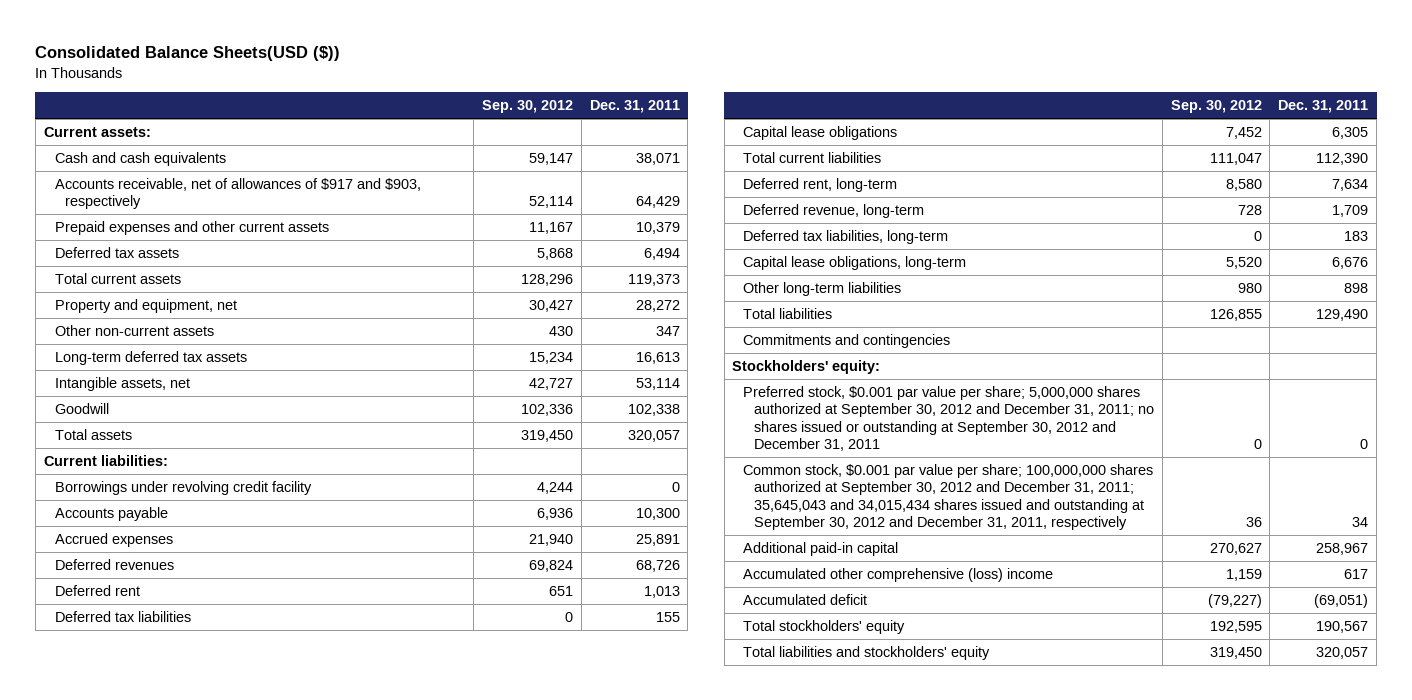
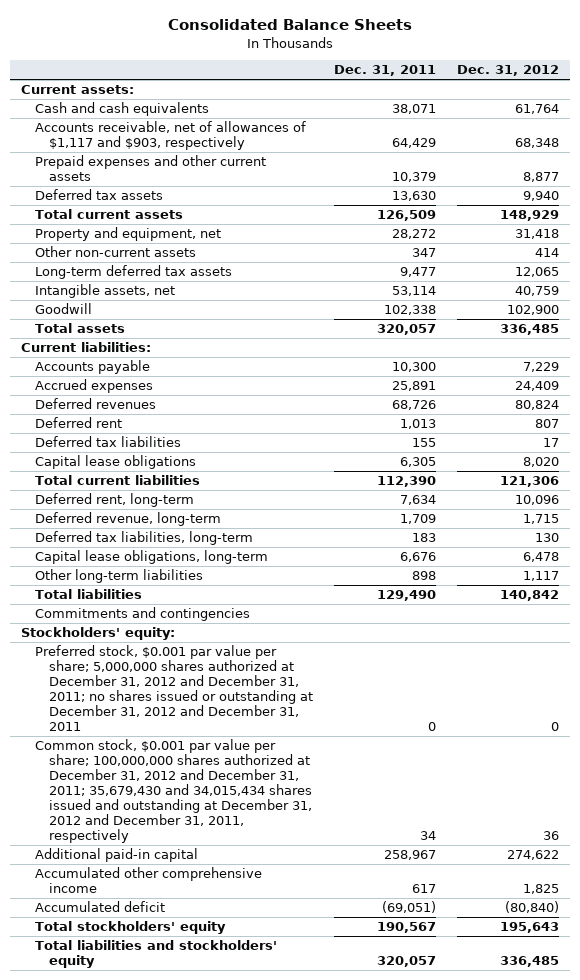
[35,46,341,62] Consolidated Balance Sheets(USD ($)) -> [168,19,413,31] Consolidated Balance Sheets
[481,100,573,114] Sep. 30, 2012 -> none
none -> [457,65,560,77] Dec. 31, 2012
[54,178,421,210] Accounts receivable, net of allowances of $917 and $903, respectively -> [34,121,306,151] Accounts receivable, net of allowances of $1,117 and $903, respectively
[643,248,680,261] 6,494 -> [391,191,436,202] 13,630
[627,274,680,287] 119,373 -> [376,210,436,222] 126,509
[635,352,680,365] 16,613 -> [399,267,436,278] 9,477
[54,481,312,496] Borrowings under revolving credit facility -> none
[743,386,1155,451] Preferred stock, $0.001 par value per share; 5,000,000 shares authorized at September 30, 2012 and December 31, 2011; no shares issued or outstanding at September 30, 2012 and December 31, 2011 -> [34,645,313,732] Preferred stock, $0.001 par value per share; 5,000,000 shares authorized at December 31, 2012 and December 31, 2011; no shares issued or outstanding at December 31, 2012 and December 31, 2011
[743,464,1154,530] Common stock, $0.001 par value per share; 100,000,000 shares authorized at September 30, 2012 and December 31, 2011; 35,645,043 and 34,015,434 shares issued and outstanding at September 30, 2012 and December 31, 2011, respectively -> [34,739,312,844] Common stock, $0.001 par value per share; 100,000,000 shares authorized at December 31, 2012 and December 31, 2011; 35,679,430 and 34,015,434 shares issued and outstanding at December 31, 2012 and December 31, 2011, respectively
[743,568,1054,583] Accumulated other comprehensive (loss) income -> [34,867,262,894] Accumulated other comprehensive income

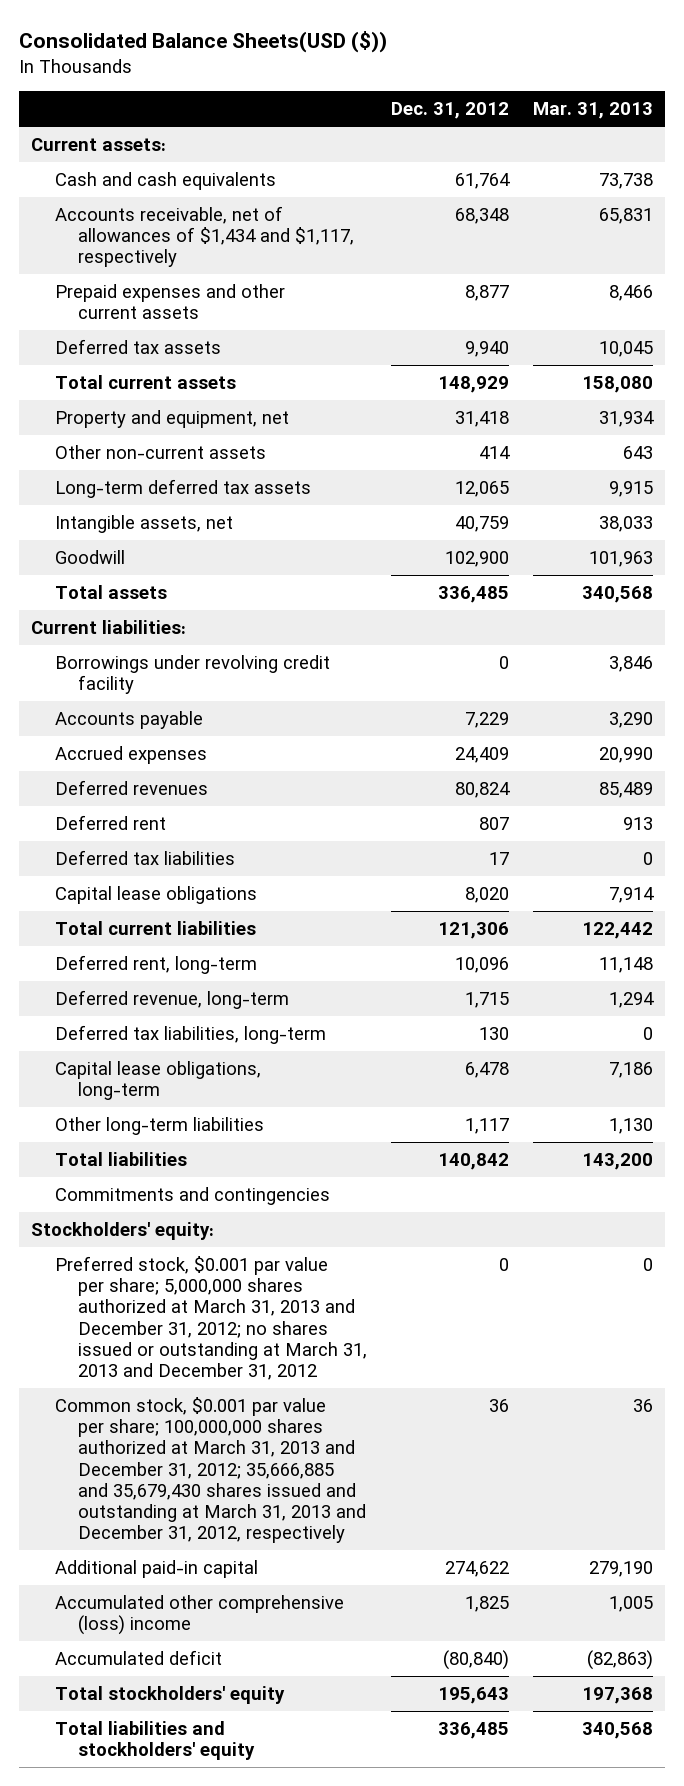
[168,19,413,31] Consolidated Balance Sheets -> [19,30,388,53] Consolidated Balance Sheets(USD ($))
[333,65,436,77] Dec. 31, 2011 -> none
none -> [532,102,653,120] Mar. 31, 2013
[34,121,306,151] Accounts receivable, net of allowances of $1,117 and $903, respectively -> [54,206,355,268] Accounts receivable, net of allowances of $1,434 and $1,117, respectively
none -> [54,655,330,695] Borrowings under revolving credit facility
[34,645,313,732] Preferred stock, $0.001 par value per share; 5,000,000 shares authorized at December 31, 2012 and December 31, 2011; no shares issued or outstanding at December 31, 2012 and December 31, 2011 -> [54,1256,368,1380] Preferred stock, $0.001 par value per share; 5,000,000 shares authorized at March 31, 2013 and December 31, 2012; no shares issued or outstanding at March 31, 2013 and December 31, 2012
[34,739,312,844] Common stock, $0.001 par value per share; 100,000,000 shares authorized at December 31, 2012 and December 31, 2011; 35,679,430 and 34,015,434 shares issued and outstanding at December 31, 2012 and December 31, 2011, respectively -> [54,1397,367,1544] Common stock, $0.001 par value per share; 100,000,000 shares authorized at March 31, 2013 and December 31, 2012; 35,666,885 and 35,679,430 shares issued and outstanding at March 31, 2013 and December 31, 2012, respectively
[34,867,262,894] Accumulated other comprehensive income -> [54,1595,344,1636] Accumulated other comprehensive (loss) income

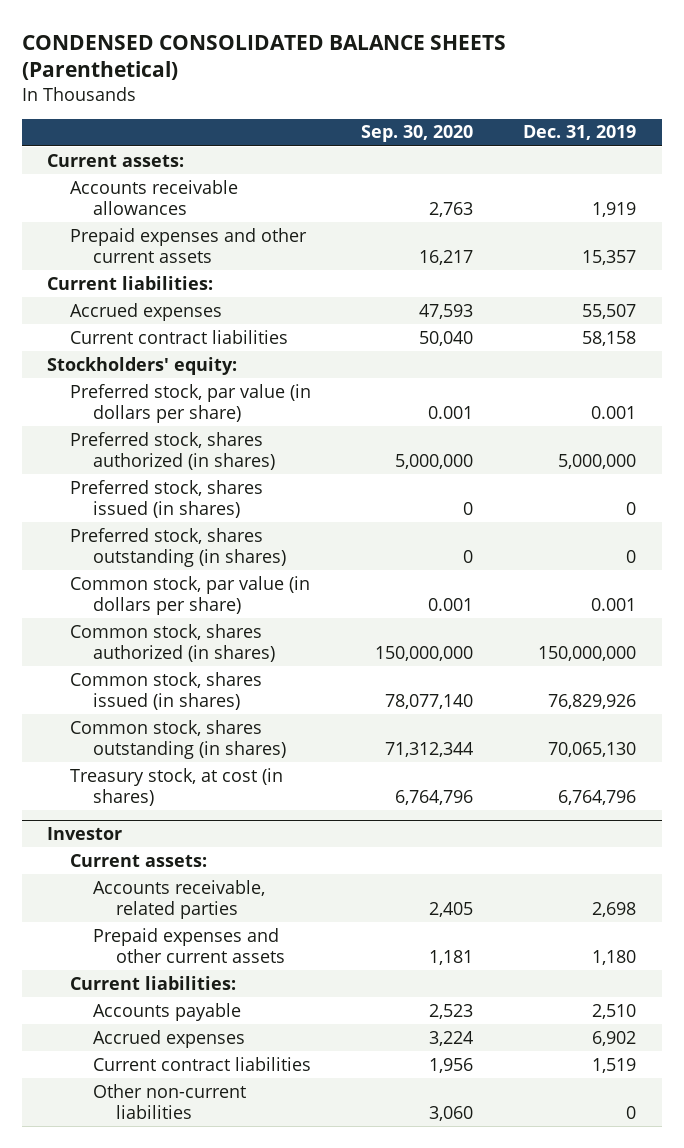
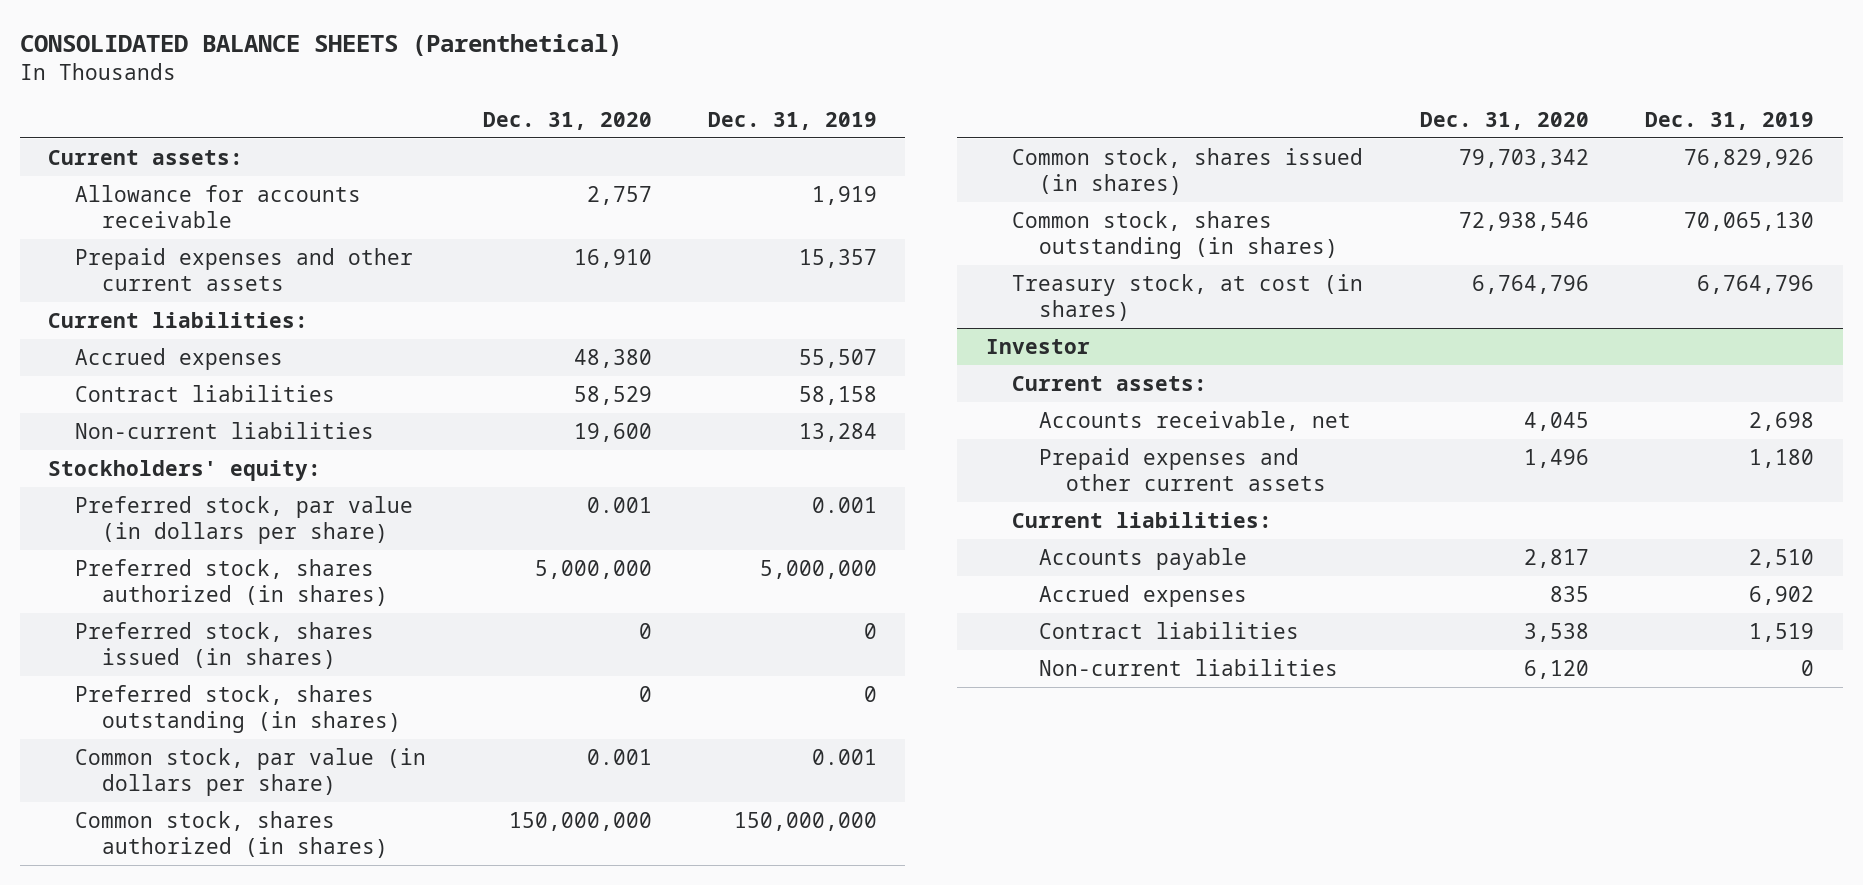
[22,34,507,81] CONDENSED CONSOLIDATED BALANCE SHEETS (Parenthetical) -> [20,34,623,57] CONSOLIDATED BALANCE SHEETS (Parenthetical)
[361,125,474,143] Sep. 30, 2020 -> none
none -> [482,111,652,130] Dec. 31, 2020
[70,179,239,215] Accounts receivable allowances -> [75,184,362,228] Allowance for accounts receivable
[70,329,289,344] Current contract liabilities -> [75,384,336,402] Contract liabilities
none -> [75,421,375,439] Non-current liabilities
[93,879,266,919] Accounts receivable, related parties -> [1039,410,1352,431] Accounts receivable, net
[93,1056,312,1071] Current contract liabilities -> [1039,621,1300,639] Contract liabilities
[93,1083,247,1119] Other non-current liabilities -> [1039,658,1339,676] Non-current liabilities

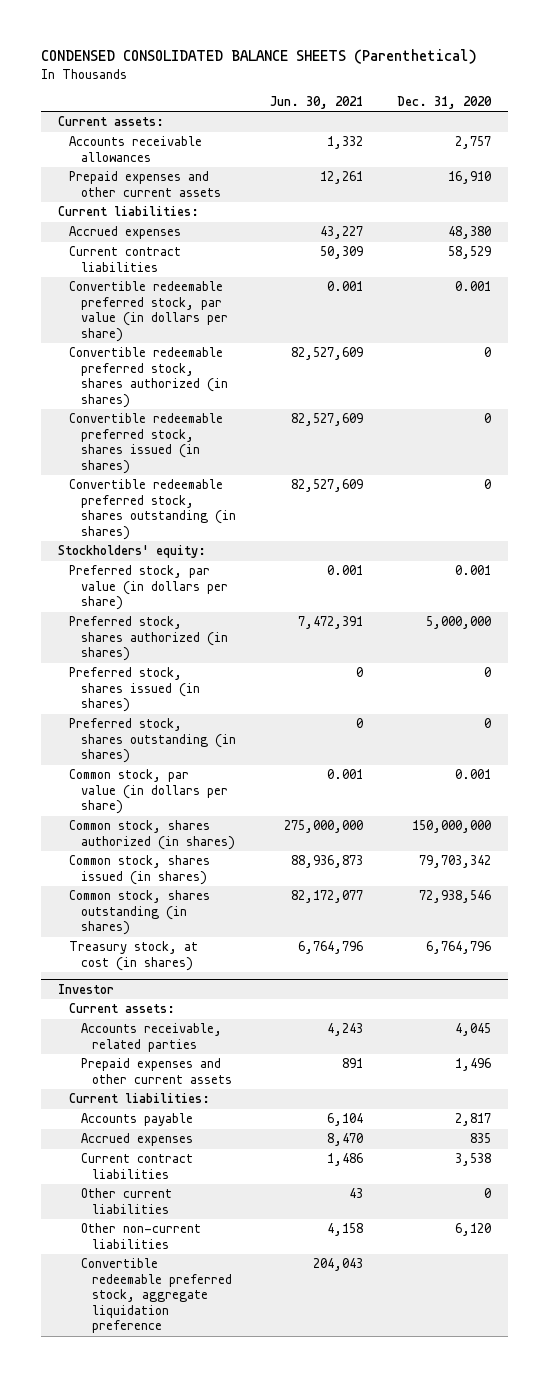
[20,34,623,57] CONSOLIDATED BALANCE SHEETS (Parenthetical) -> [40,48,477,64] CONDENSED CONSOLIDATED BALANCE SHEETS (Parenthetical)
[708,111,878,130] Dec. 31, 2019 -> none
none -> [270,96,364,110] Jun. 30, 2021
[75,184,362,228] Allowance for accounts receivable -> [69,136,203,162] Accounts receivable allowances
[75,421,375,439] Non-current liabilities -> none
[75,384,336,402] Contract liabilities -> [69,246,182,272] Current contract liabilities
none -> [69,281,228,342] Convertible redeemable preferred stock, par value (in dollars per share)
none -> [69,347,228,408] Convertible redeemable preferred stock, shares authorized (in shares)
none -> [69,413,224,474] Convertible redeemable preferred stock, shares issued (in shares)
none -> [69,479,236,540] Convertible redeemable preferred stock, shares outstanding (in shares)
[1039,410,1352,431] Accounts receivable, net -> [80,1023,222,1052] Accounts receivable, related parties
[1039,621,1300,639] Contract liabilities -> [80,1153,193,1179] Current contract liabilities
none -> [80,1188,172,1214] Other current liabilities
[1039,658,1339,676] Non-current liabilities -> [80,1223,201,1249] Other non-current liabilities
none -> [80,1258,233,1334] Convertible redeemable preferred stock, aggregate liquidation preference

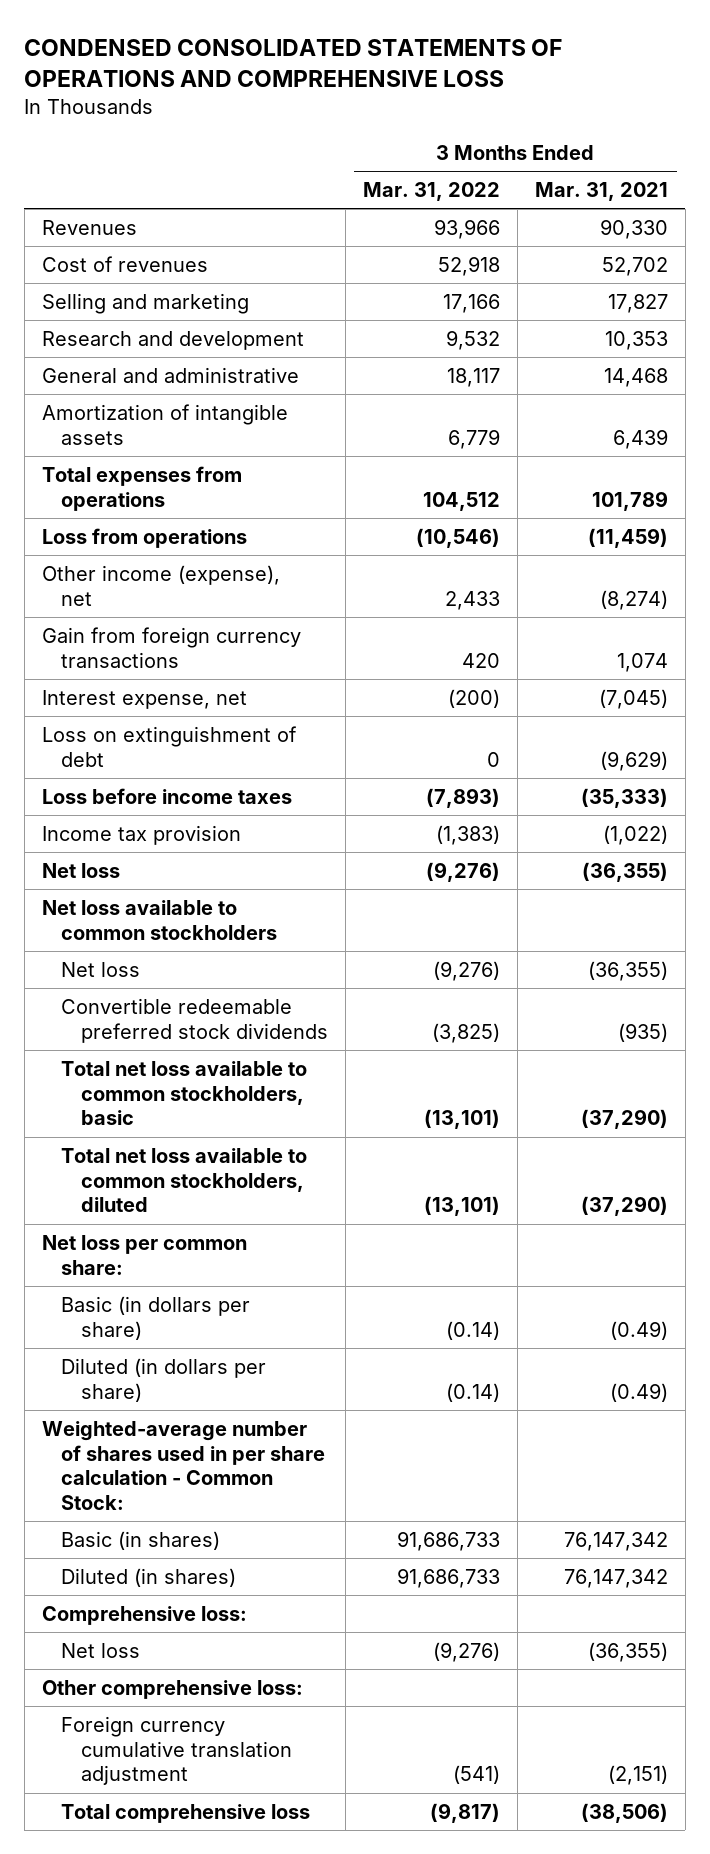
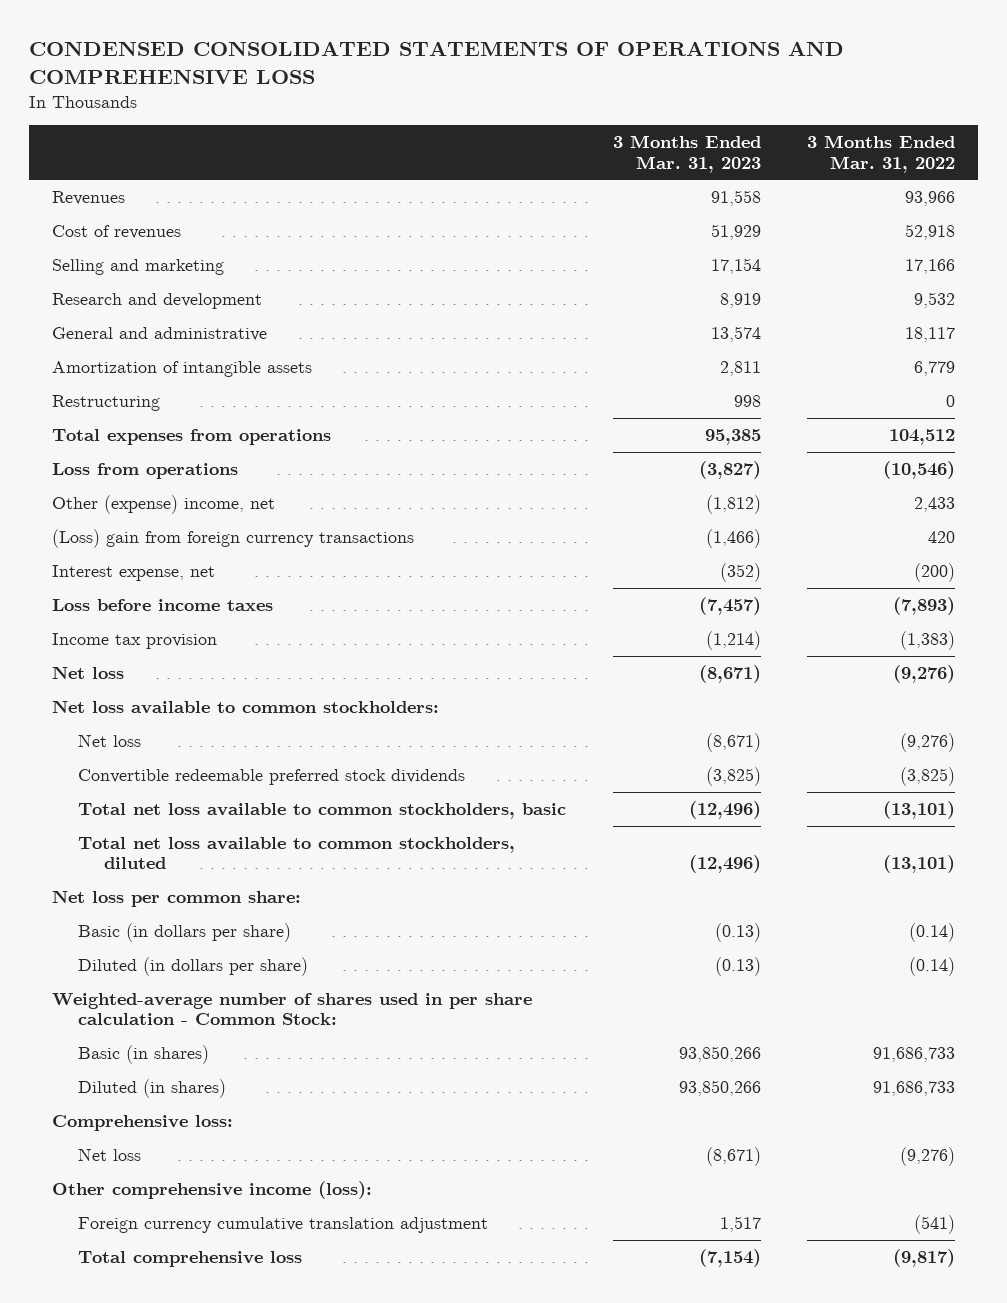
[534,182,668,202] Mar. 31, 2021 -> none
none -> [612,135,761,173] 3 Months Ended Mar. 31, 2023
none -> [52,394,161,411] Restructuring
[41,565,280,606] Other income (expense), net -> [52,494,276,514] Other (expense) income, net
[41,627,301,668] Gain from foreign currency transactions -> [52,528,415,548] (Loss) gain from foreign currency transactions
[41,726,297,767] Loss on extinguishment of debt -> none
[41,900,278,940] Net loss available to common stockholders -> [52,699,440,714] Net loss available to common stockholders:
[41,1680,303,1700] Other comprehensive loss: -> [52,1180,373,1199] Other comprehensive income (loss):

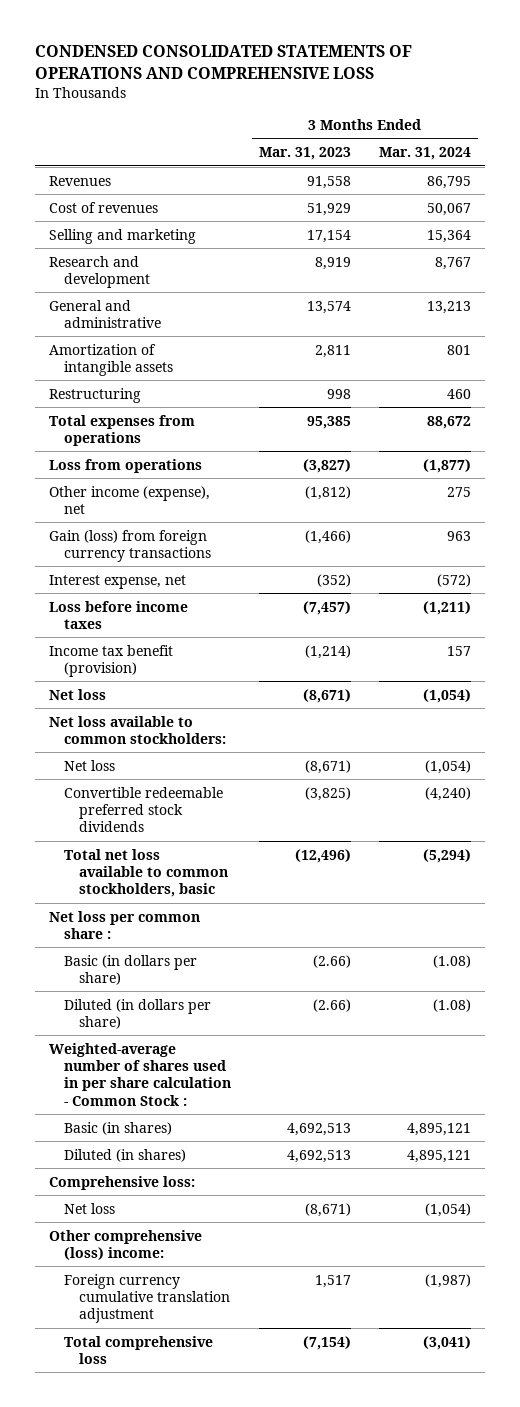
[807,135,956,173] 3 Months Ended Mar. 31, 2022 -> none
none -> [378,147,471,161] Mar. 31, 2024
[52,494,276,514] Other (expense) income, net -> [48,485,210,514] Other income (expense), net
[52,528,415,548] (Loss) gain from foreign currency transactions -> [48,529,212,562] Gain (loss) from foreign currency transactions
[52,632,218,649] Income tax provision -> [48,644,173,677] Income tax benefit (provision)
[78,836,516,870] Total net loss available to common stockholders, diluted -> none
[52,889,302,907] Net loss per common share: -> [48,910,200,939] Net loss per common share :
[714,922,761,942] (0.13) -> [312,954,351,968] (2.66)
[714,956,761,976] (0.13) -> [312,998,351,1012] (2.66)
[52,992,533,1026] Weighted-average number of shares used in per share calculation - Common Stock: -> [48,1042,232,1106] Weighted-average number of shares used in per share calculation - Common Stock :
[678,1045,761,1062] 93,850,266 -> [286,1122,351,1136] 4,692,513
[678,1079,761,1096] 93,850,266 -> [286,1149,351,1163] 4,692,513
[52,1180,373,1199] Other comprehensive income (loss): -> [48,1229,202,1260] Other comprehensive (loss) income:

